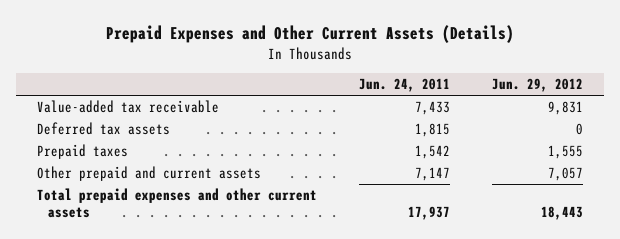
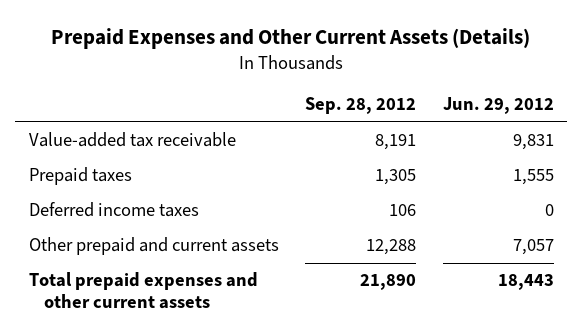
[359,78,451,93] Jun. 24, 2011 -> none
none -> [305,97,417,115] Sep. 28, 2012
[37,122,171,136] Deferred tax assets -> none
none -> [28,202,199,218] Deferred income taxes

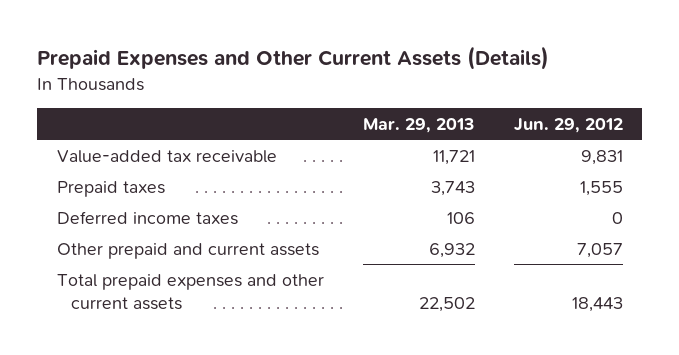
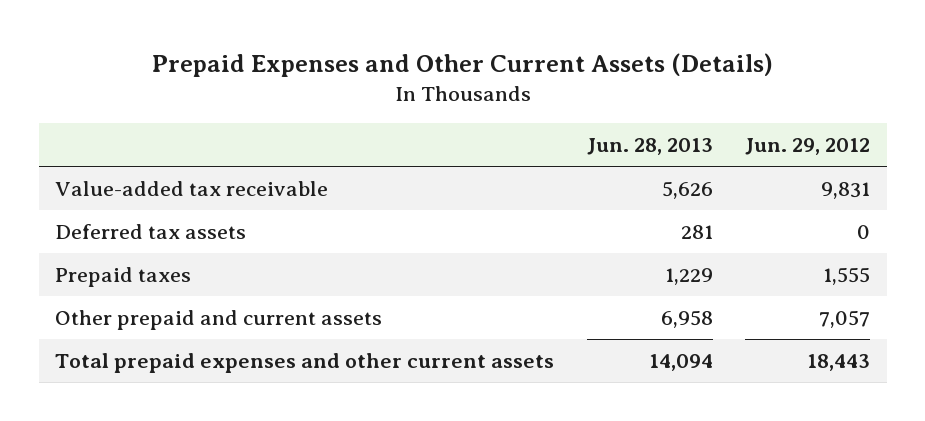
[362,118,475,134] Mar. 29, 2013 -> none
none -> [586,138,713,156] Jun. 28, 2013
none -> [55,224,247,240] Deferred tax assets
[56,210,238,225] Deferred income taxes -> none

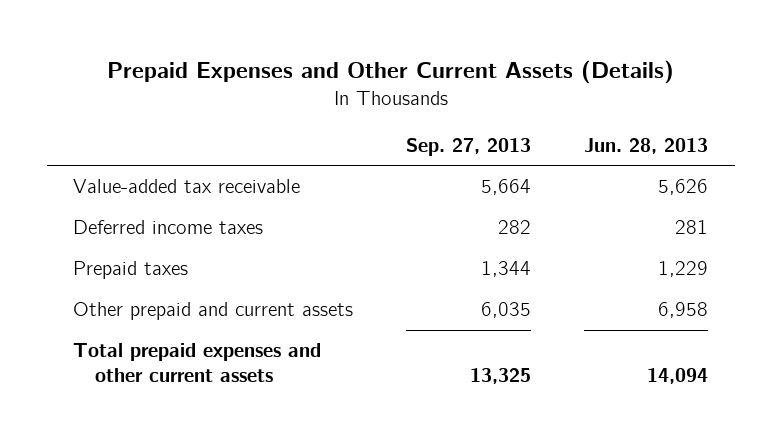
[745,138,871,156] Jun. 29, 2012 -> none
none -> [406,137,532,156] Sep. 27, 2013
[55,224,247,240] Deferred tax assets -> [73,220,264,235] Deferred income taxes

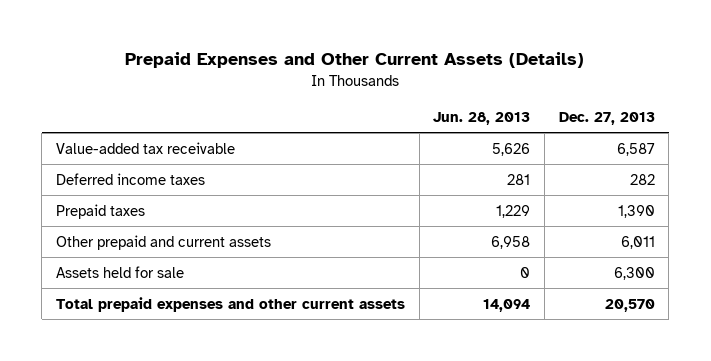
[406,137,532,156] Sep. 27, 2013 -> none
none -> [558,111,655,125] Dec. 27, 2013
none -> [55,265,184,278] Assets held for sale

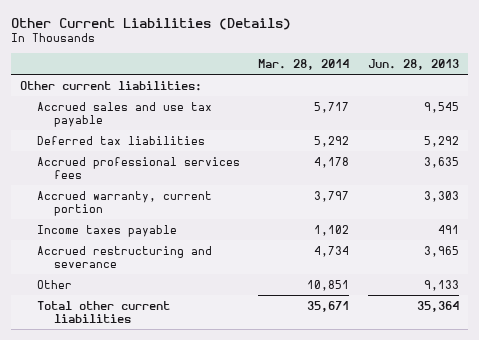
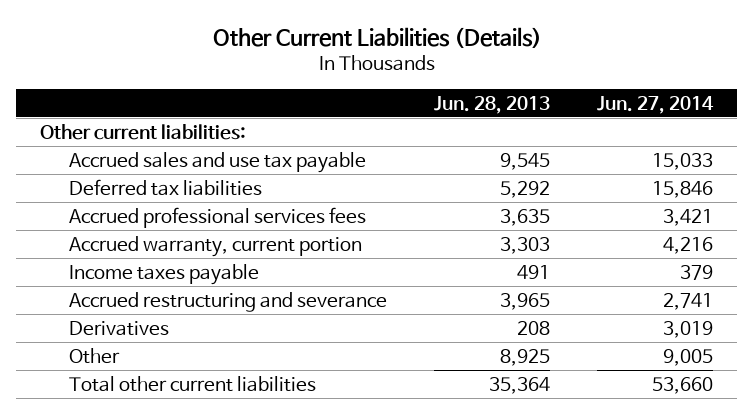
[258,58,350,70] Mar. 28, 2014 -> none
none -> [597,95,715,114] Jun. 27, 2014
none -> [69,320,170,336] Derivatives
[423,279,459,291] 9,133 -> [500,348,551,366] 8,925

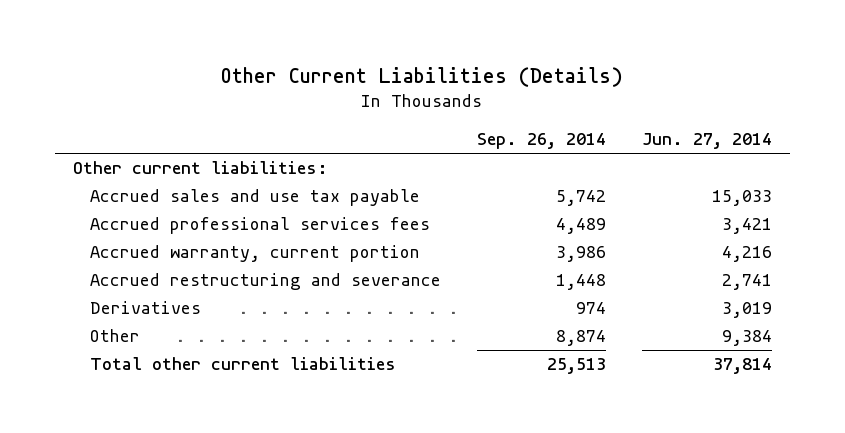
[434,95,551,114] Jun. 28, 2013 -> none
none -> [477,133,607,150] Sep. 26, 2014
[69,178,263,196] Deferred tax liabilities -> none
[69,263,260,285] Income taxes payable -> none
[663,348,714,366] 9,005 -> [721,330,772,347] 9,384
[652,376,714,394] 53,660 -> [712,358,772,375] 37,814

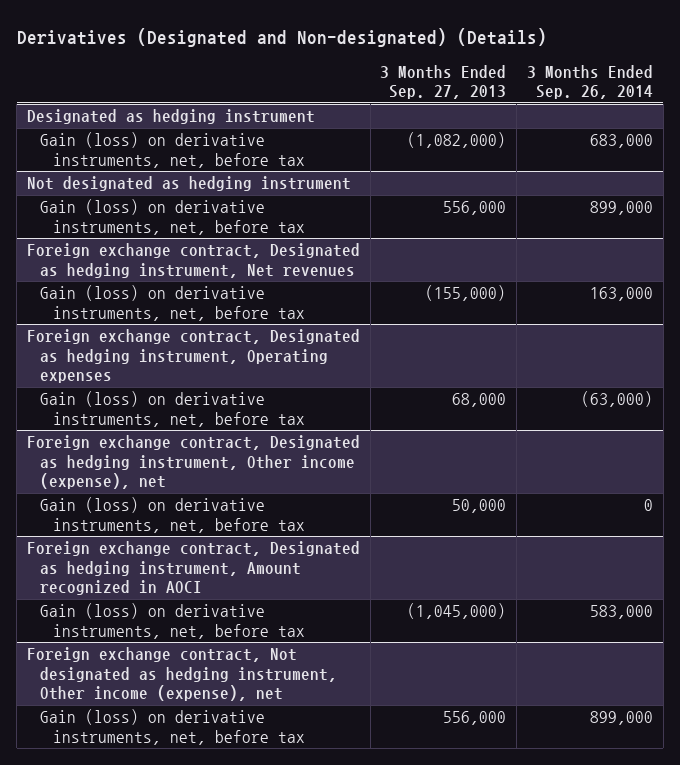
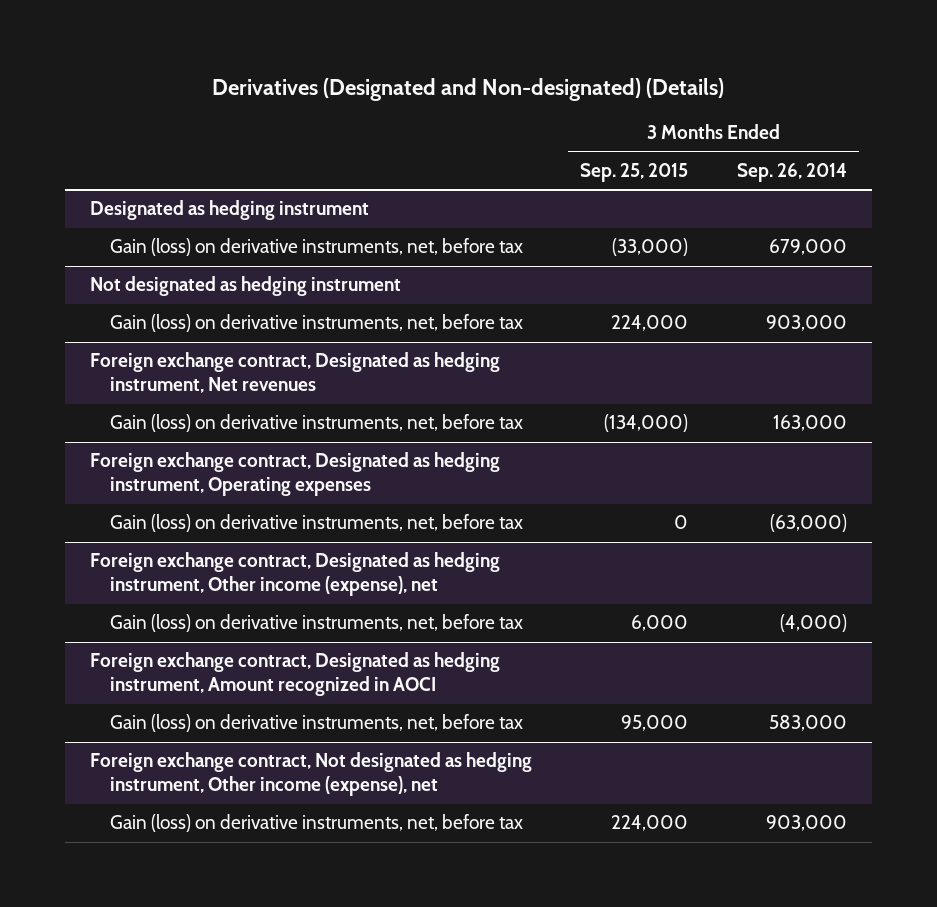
[380,64,507,99] 3 Months Ended Sep. 27, 2013 -> none
none -> [580,162,689,182] Sep. 25, 2015
[589,134,653,149] 683,000 -> [769,239,848,256] 679,000
[589,201,653,216] 899,000 -> [766,315,848,332] 903,000
[643,499,653,512] 0 -> [780,614,848,633] (4,000)
[589,711,653,726] 899,000 -> [766,815,848,832] 903,000

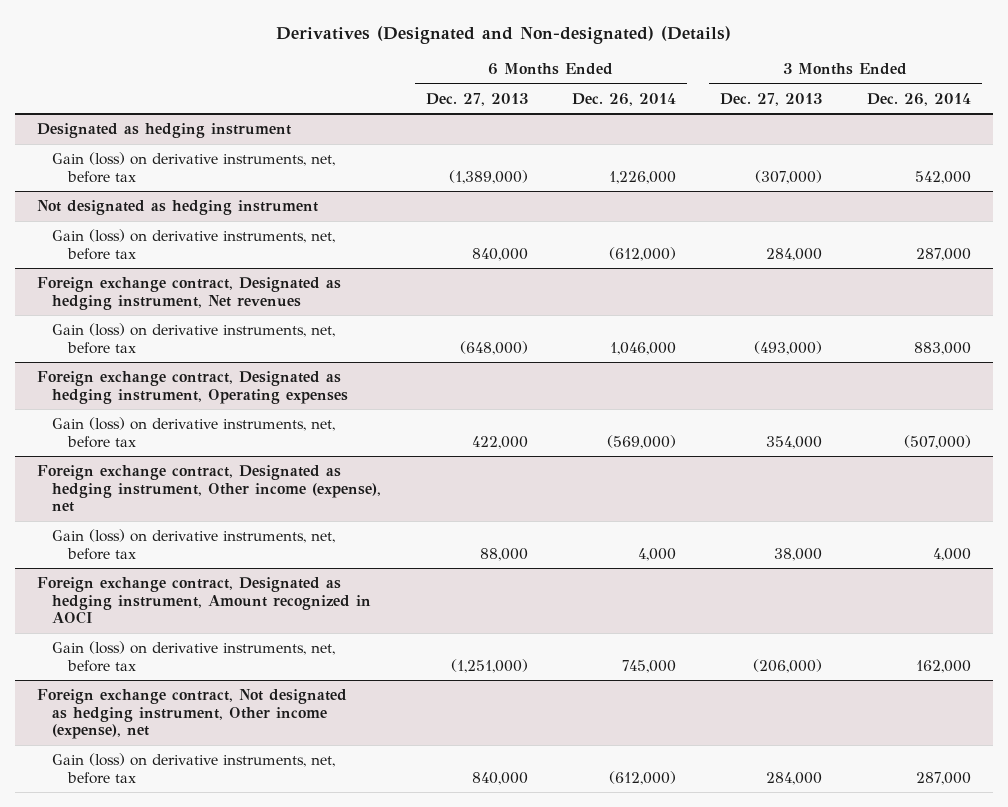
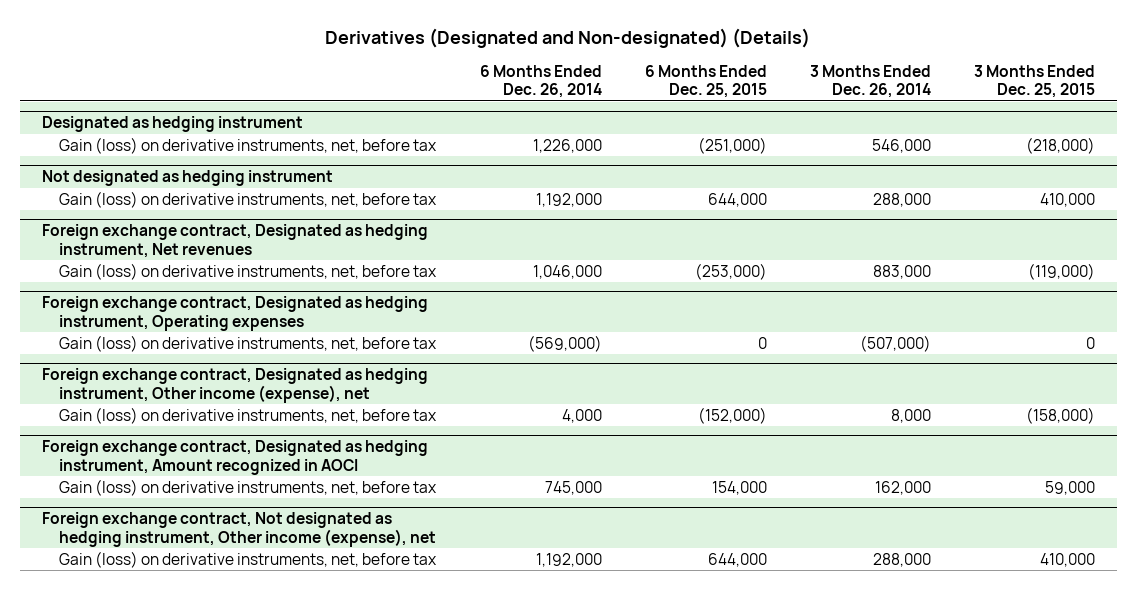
[425,92,528,106] Dec. 27, 2013 -> none
[720,92,823,106] Dec. 27, 2013 -> none
none -> [644,64,767,99] 6 Months Ended Dec. 25, 2015
none -> [974,64,1096,99] 3 Months Ended Dec. 25, 2015
[914,170,971,184] 542,000 -> [872,138,932,153] 546,000
[609,246,677,261] (612,000) -> [535,192,602,207] 1,192,000
[915,247,971,261] 287,000 -> [873,192,932,207] 288,000
[932,547,971,561] 4,000 -> [891,408,932,423] 8,000
[609,770,677,785] (612,000) -> [535,552,602,567] 1,192,000
[915,771,971,785] 287,000 -> [873,552,932,567] 288,000

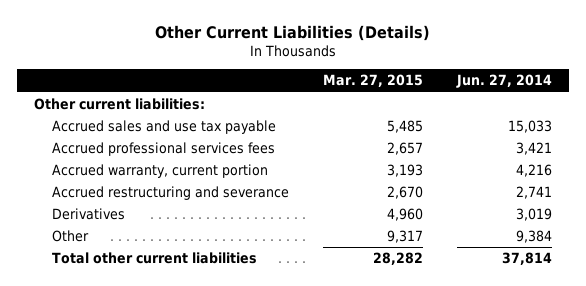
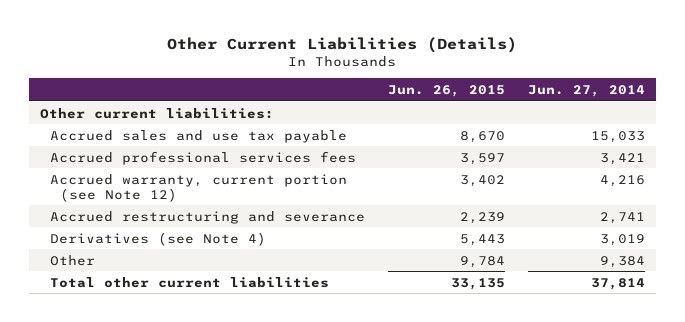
[323,74,424,88] Mar. 27, 2015 -> none
none -> [387,85,505,98] Jun. 26, 2015
[51,163,268,178] Accrued warranty, current portion -> [50,173,348,202] Accrued warranty, current portion (see Note 12)
[51,207,125,220] Derivatives -> [50,231,267,246] Derivatives (see Note 4)

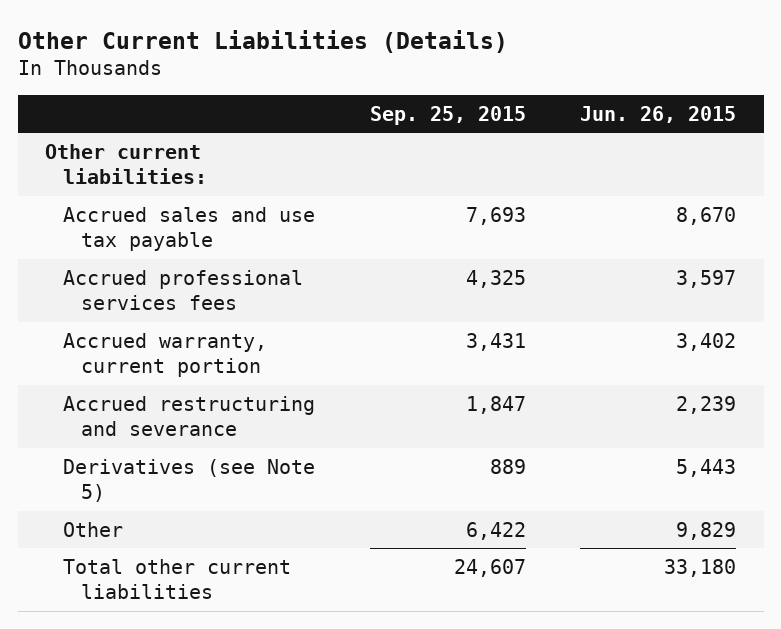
[527,85,645,98] Jun. 27, 2014 -> none
none -> [369,106,526,126] Sep. 25, 2015
[50,173,348,202] Accrued warranty, current portion (see Note 12) -> [63,332,268,378] Accrued warranty, current portion
[50,231,267,246] Derivatives (see Note 4) -> [63,458,316,503] Derivatives (see Note 5)
[459,255,505,268] 9,784 -> [676,521,737,540] 9,829
[450,277,505,290] 33,135 -> [664,558,737,577] 33,180

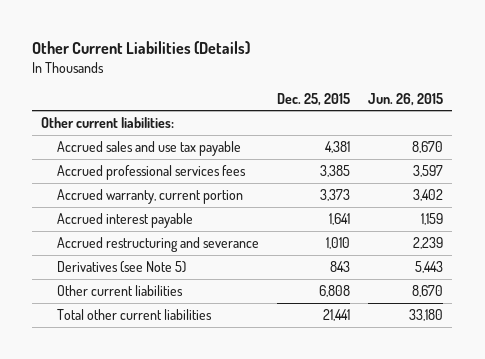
[369,106,526,126] Sep. 25, 2015 -> none
none -> [277,92,351,106] Dec. 25, 2015
none -> [57,212,194,228] Accrued interest payable
[63,521,124,537] Other -> [57,284,184,296] Other current liabilities
[676,521,737,540] 9,829 -> [412,284,444,297] 8,670

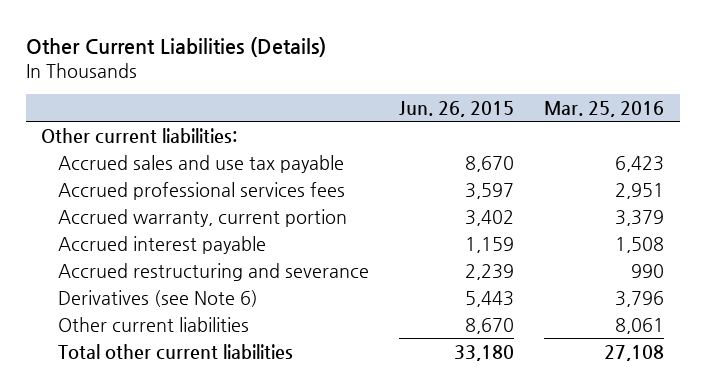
[277,92,351,106] Dec. 25, 2015 -> none
none -> [544,100,665,117] Mar. 25, 2016
[57,260,187,273] Derivatives (see Note 5) -> [57,289,258,307] Derivatives (see Note 6)

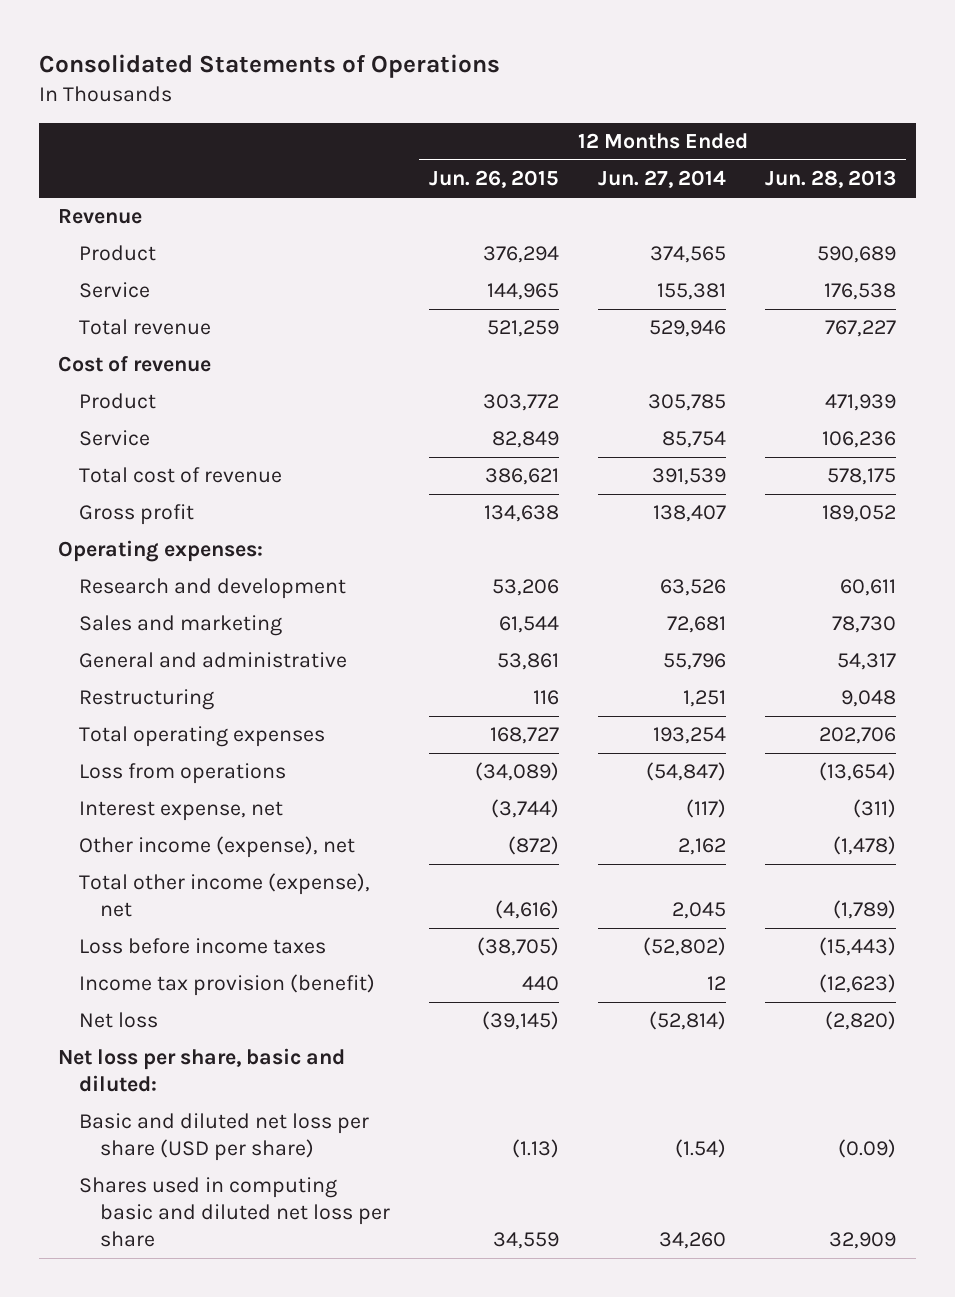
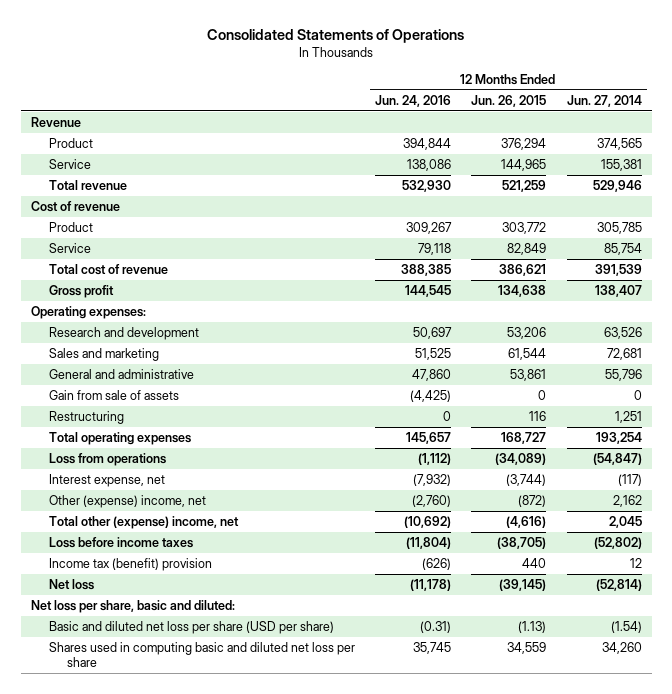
[765,170,897,189] Jun. 28, 2013 -> none
none -> [375,94,452,107] Jun. 24, 2016
none -> [48,389,179,400] Gain from sale of assets
[79,836,356,859] Other income (expense), net -> [48,494,206,508] Other (expense) income, net
[79,873,371,918] Total other income (expense), net -> [48,515,239,529] Total other (expense) income, net
[79,974,376,997] Income tax provision (benefit) -> [48,557,212,571] Income tax (benefit) provision

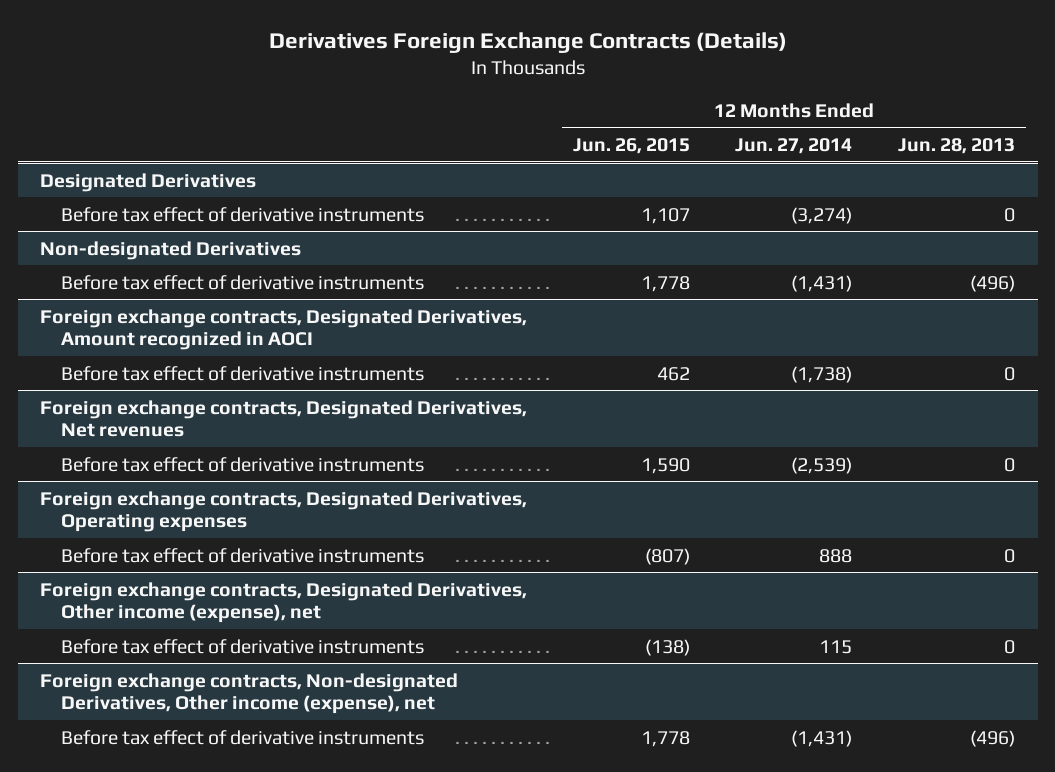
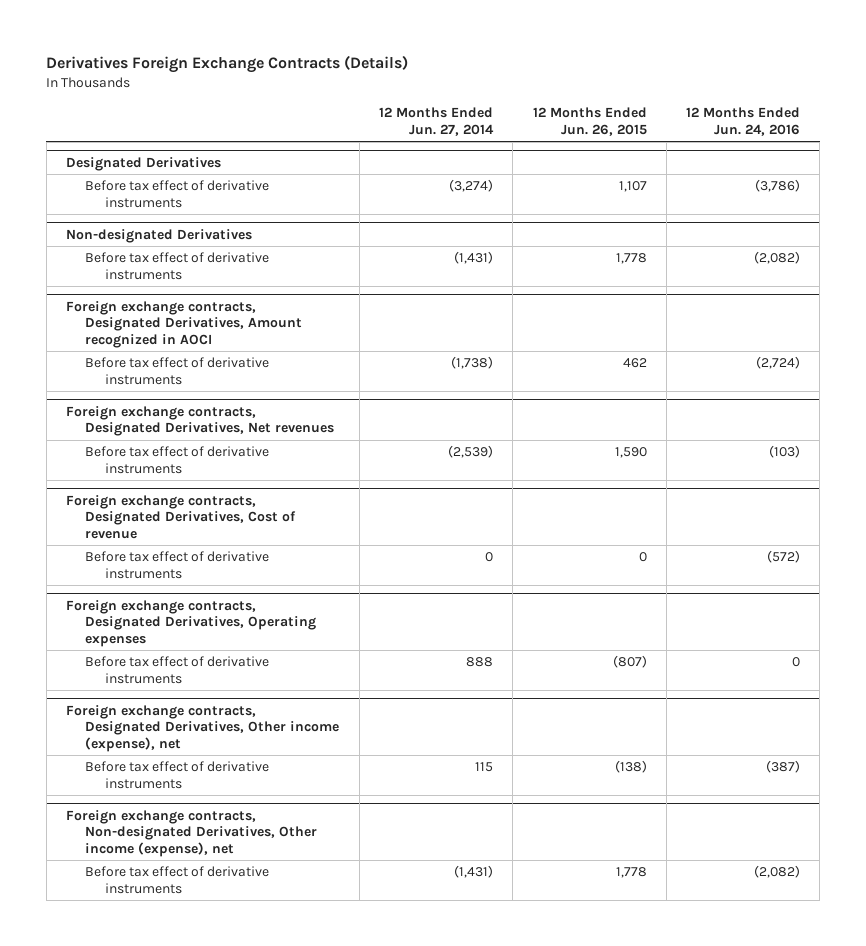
[897,138,1015,155] Jun. 28, 2013 -> none
none -> [686,107,801,136] 12 Months Ended Jun. 24, 2016
none -> [65,494,297,539] Foreign exchange contracts, Designated Derivatives, Cost of revenue
none -> [85,551,270,579] Before tax effect of derivative instruments

